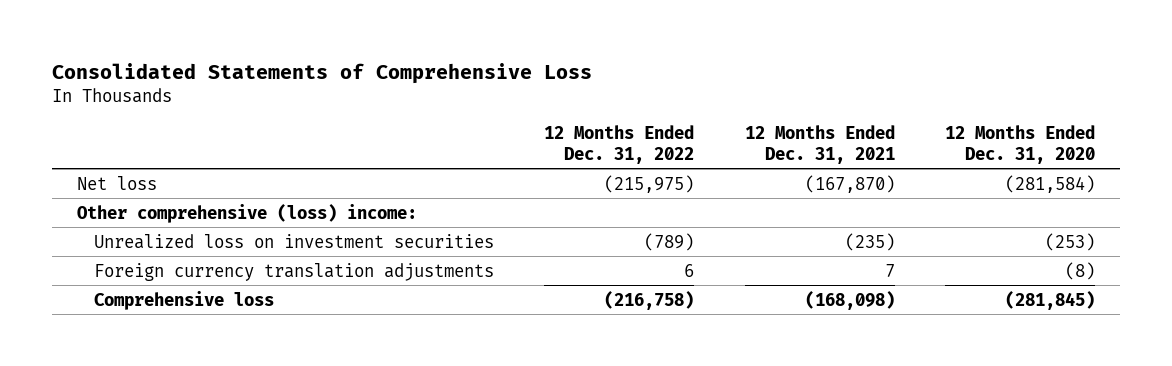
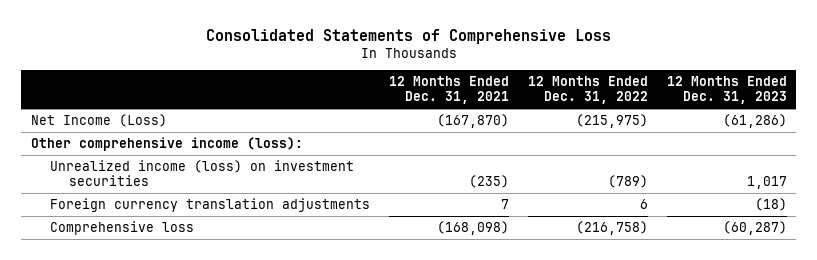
[944,125,1095,164] 12 Months Ended Dec. 31, 2020 -> none
none -> [666,76,787,105] 12 Months Ended Dec. 31, 2023
[77,175,158,190] Net loss -> [30,114,167,128] Net Income (Loss)
[77,203,418,223] Other comprehensive (loss) income: -> [30,137,303,152] Other comprehensive income (loss):
[94,233,495,249] Unrealized loss on investment securities -> [49,160,354,187] Unrealized income (loss) on investment securities

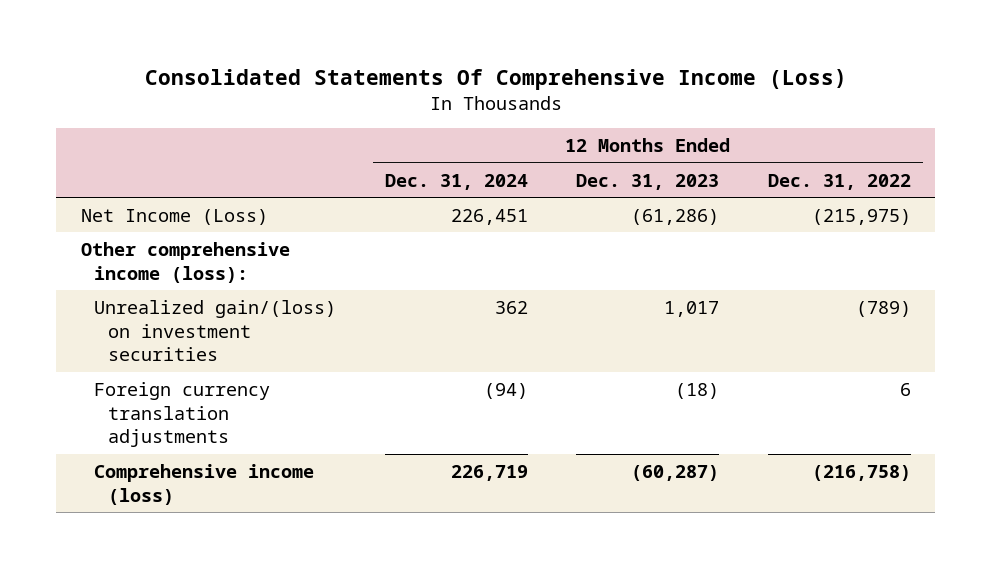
[205,28,611,44] Consolidated Statements of Comprehensive Loss -> [144,69,847,91] Consolidated Statements Of Comprehensive Income (Loss)
[388,76,509,105] 12 Months Ended Dec. 31, 2021 -> none
none -> [384,173,528,190] Dec. 31, 2024
[49,160,354,187] Unrealized income (loss) on investment securities -> [94,299,337,362] Unrealized gain/(loss) on investment securities
[49,221,194,236] Comprehensive loss -> [94,463,315,505] Comprehensive income (loss)

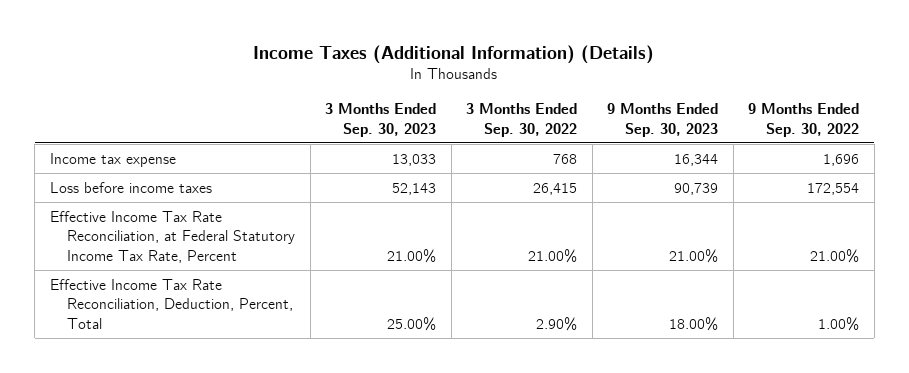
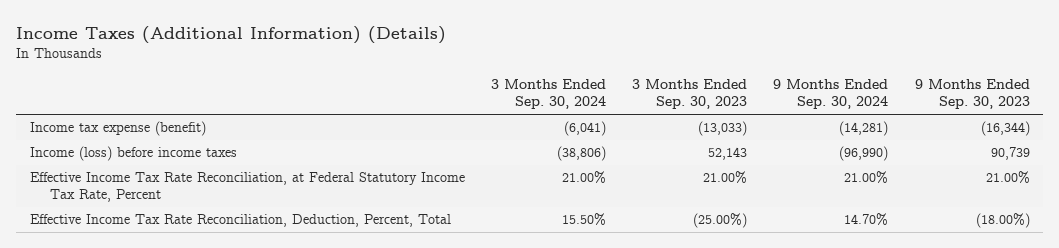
[466,103,578,137] 3 Months Ended Sep. 30, 2022 -> none
[748,103,860,137] 9 Months Ended Sep. 30, 2022 -> none
none -> [490,79,606,110] 3 Months Ended Sep. 30, 2024
none -> [773,79,889,110] 9 Months Ended Sep. 30, 2024
[49,152,176,167] Income tax expense -> [29,121,206,137] Income tax expense (benefit)
[392,153,437,166] 13,033 -> [698,121,748,137] (13,033)
[674,153,719,166] 16,344 -> [980,121,1030,137] (16,344)
[49,181,212,193] Loss before income taxes -> [29,146,237,162] Income (loss) before income taxes
[387,316,437,331] 25.00% -> [693,213,748,229] (25.00%)
[669,316,719,331] 18.00% -> [975,213,1030,229] (18.00%)

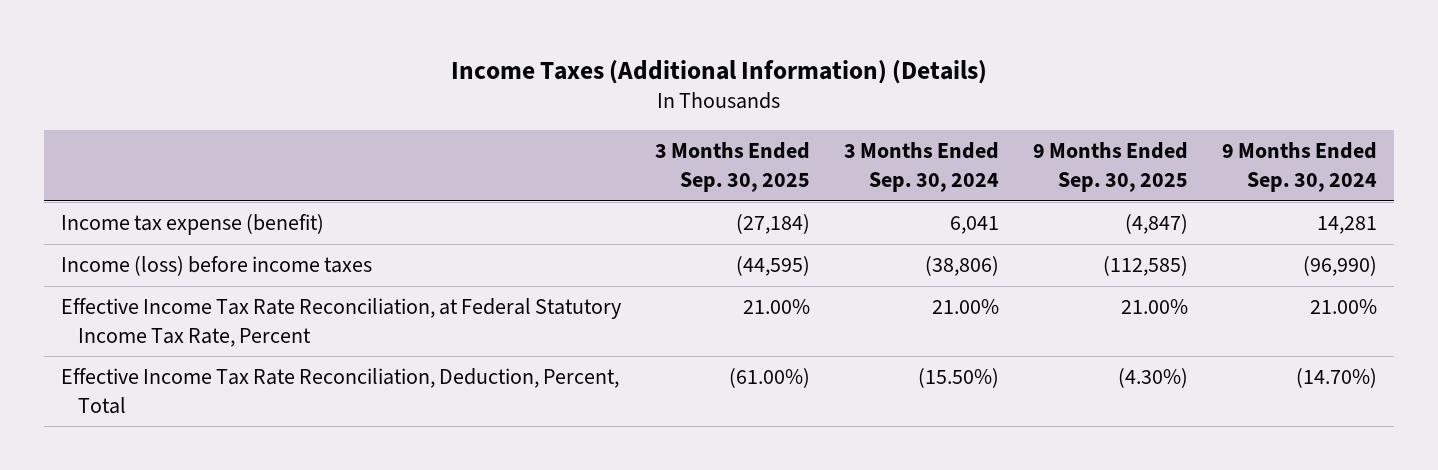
[632,79,748,110] 3 Months Ended Sep. 30, 2023 -> none
[914,79,1030,110] 9 Months Ended Sep. 30, 2023 -> none
none -> [655,142,811,193] 3 Months Ended Sep. 30, 2025
none -> [1032,142,1188,193] 9 Months Ended Sep. 30, 2025
[563,121,606,137] (6,041) -> [950,216,1000,235] 6,041
[839,121,889,137] (14,281) -> [1316,216,1377,235] 14,281
[561,213,606,227] 15.50% -> [918,368,1000,389] (15.50%)
[844,213,889,227] 14.70% -> [1295,368,1377,389] (14.70%)

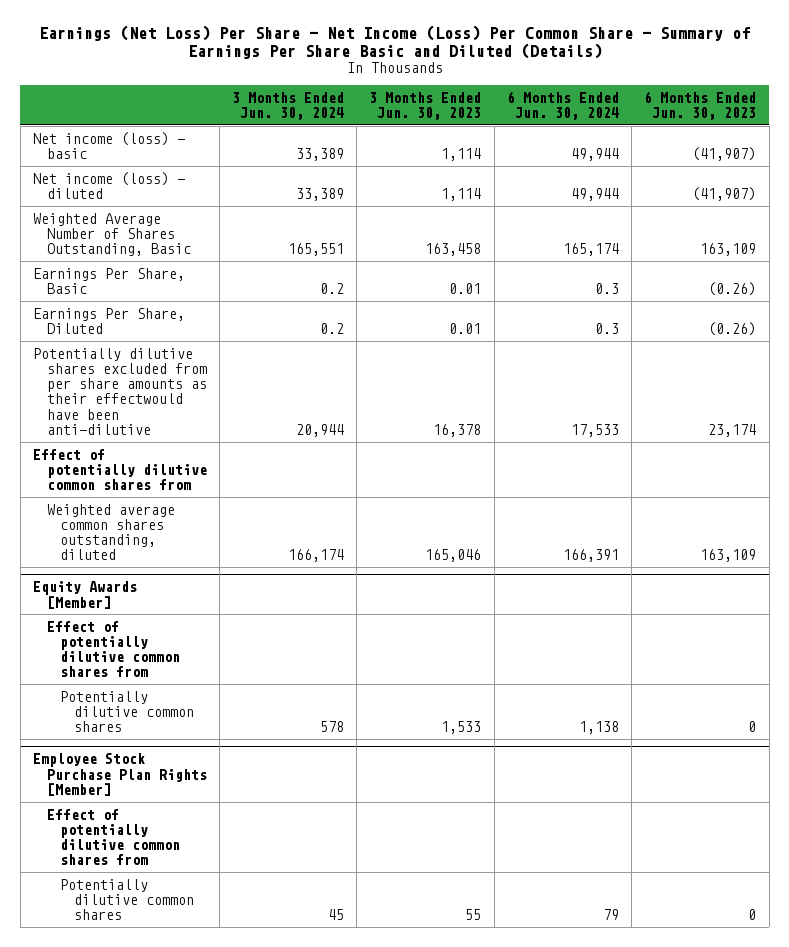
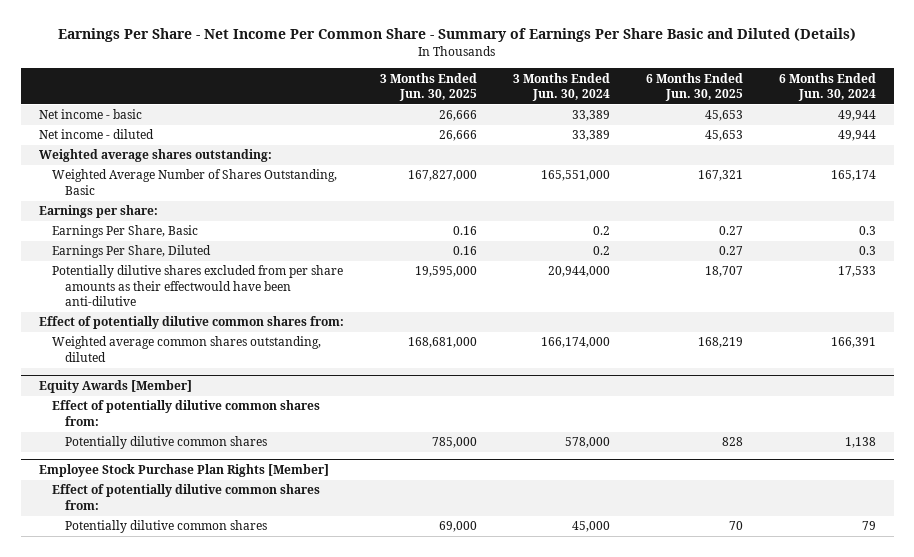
[38,24,750,60] Earnings (Net Loss) Per Share - Net Income (Loss) Per Common Share - Summary of Earnings Per Share Basic and Diluted (Details) -> [58,28,857,43] Earnings Per Share - Net Income Per Common Share - Summary of Earnings Per Share Basic and Diluted (Details)
[369,91,482,120] 3 Months Ended Jun. 30, 2023 -> none
[644,90,757,120] 6 Months Ended Jun. 30, 2023 -> none
none -> [379,72,477,102] 3 Months Ended Jun. 30, 2025
none -> [645,72,743,102] 6 Months Ended Jun. 30, 2025
[32,131,185,159] Net income (loss) - basic -> [38,109,142,120] Net income - basic
[32,171,185,199] Net income (loss) - diluted -> [38,129,154,140] Net income - diluted
none -> [38,149,272,163] Weighted average shares outstanding:
[287,243,344,257] 165,551 -> [540,170,610,182] 165,551,000
none -> [38,205,158,219] Earnings per share:
[295,423,344,437] 20,944 -> [547,266,610,278] 20,944,000
[32,448,207,491] Effect of potentially dilutive common shares from -> [38,316,344,330] Effect of potentially dilutive common shares from:
[287,549,344,563] 166,174 -> [540,337,610,349] 166,174,000
[46,620,181,678] Effect of potentially dilutive common shares from -> [51,400,320,426] Effect of potentially dilutive common shares from:
[319,721,344,733] 578 -> [564,437,610,449] 578,000
[46,808,181,866] Effect of potentially dilutive common shares from -> [51,484,320,510] Effect of potentially dilutive common shares from:
[327,909,344,921] 45 -> [571,521,610,533] 45,000

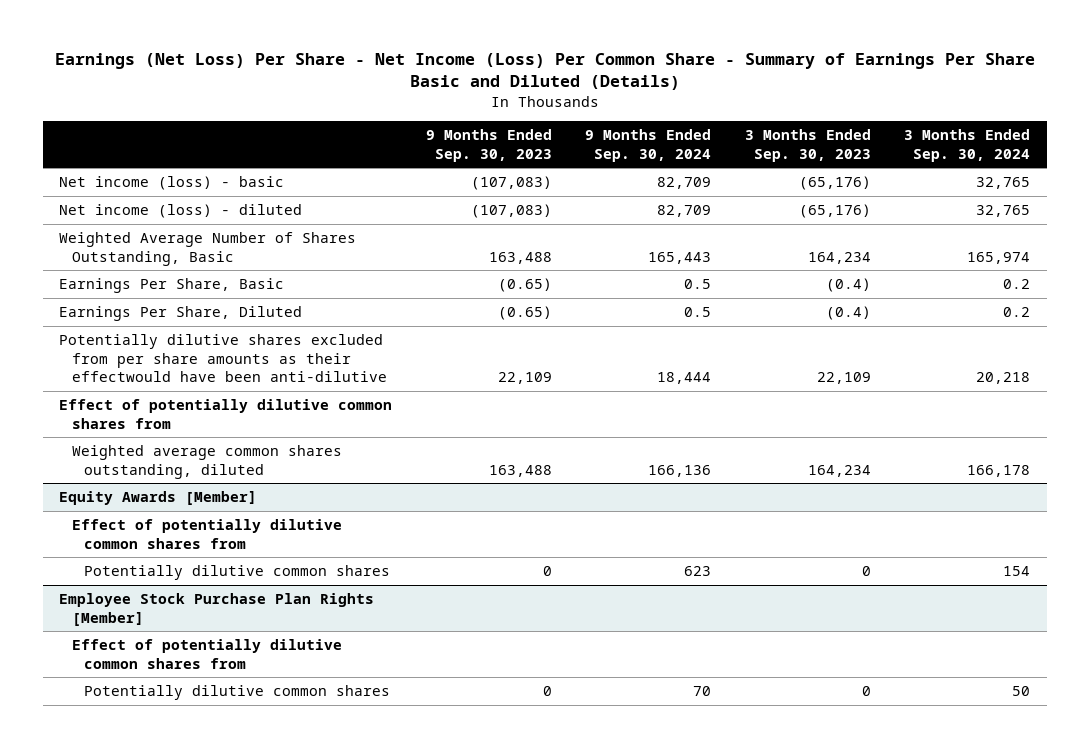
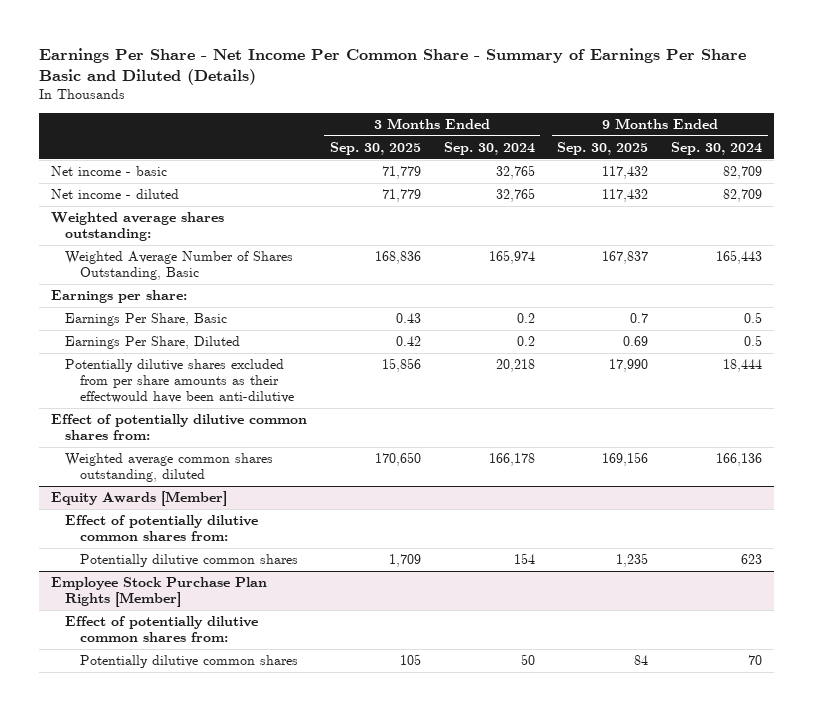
[54,53,1035,91] Earnings (Net Loss) Per Share - Net Income (Loss) Per Common Share - Summary of Earnings Per Share Basic and Diluted (Details) -> [39,48,747,86] Earnings Per Share - Net Income Per Common Share - Summary of Earnings Per Share Basic and Diluted (Details)
[425,129,552,162] 9 Months Ended Sep. 30, 2023 -> none
[744,129,871,162] 3 Months Ended Sep. 30, 2023 -> none
none -> [329,141,421,155] Sep. 30, 2025
none -> [557,141,649,155] Sep. 30, 2025
[59,176,285,191] Net income (loss) - basic -> [50,166,167,177] Net income - basic
[59,204,303,219] Net income (loss) - diluted -> [50,189,179,200] Net income - diluted
none -> [50,212,224,242] Weighted average shares outstanding:
none -> [50,290,187,304] Earnings per share:
[59,399,393,429] Effect of potentially dilutive common shares from -> [50,414,307,441] Effect of potentially dilutive common shares from:
[71,519,342,549] Effect of potentially dilutive common shares from -> [65,515,259,542] Effect of potentially dilutive common shares from:
[71,639,342,669] Effect of potentially dilutive common shares from -> [65,616,259,643] Effect of potentially dilutive common shares from:

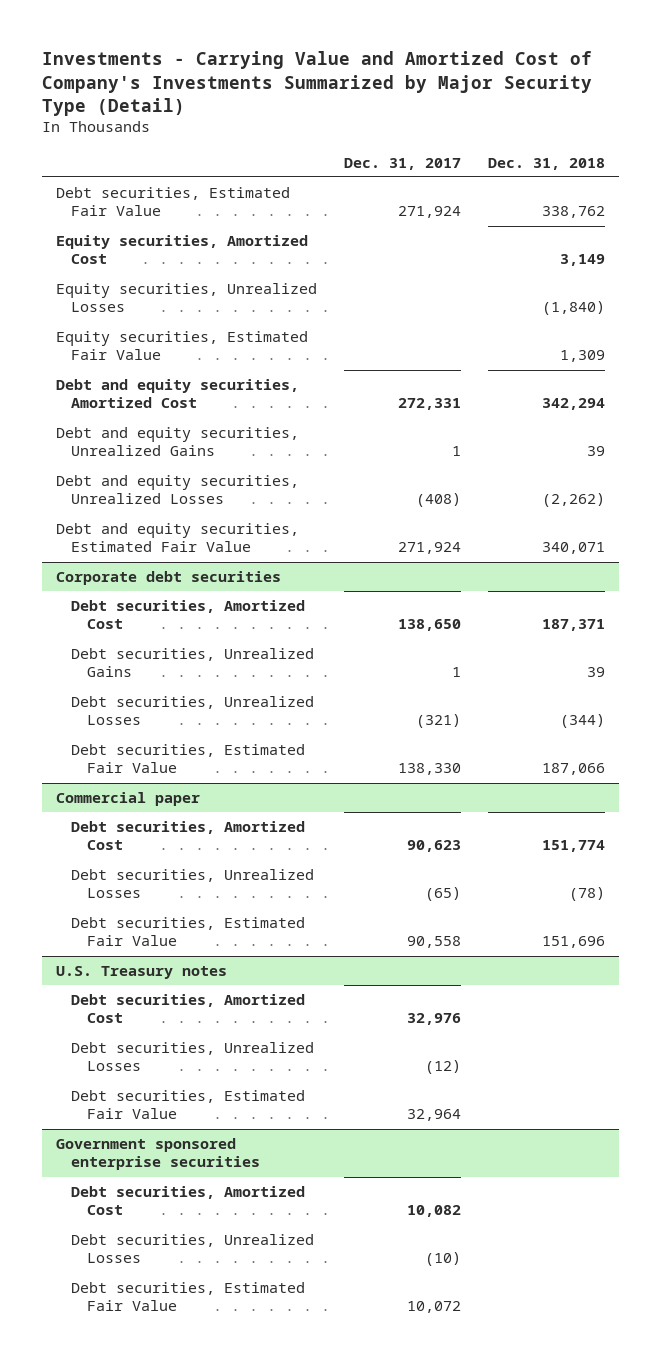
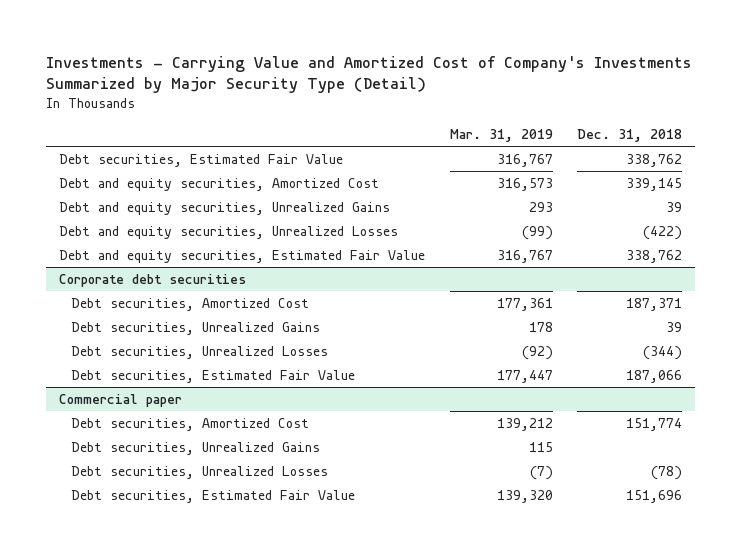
[344,157,462,170] Dec. 31, 2017 -> none
none -> [449,128,553,142] Mar. 31, 2019
[55,235,308,265] Equity securities, Amortized Cost -> none
[55,283,317,313] Equity securities, Unrealized Losses -> none
[55,331,308,361] Equity securities, Estimated Fair Value -> none
[542,398,606,411] 342,294 -> [626,177,683,191] 339,145
[542,493,606,508] (2,262) -> [643,225,683,240] (422)
[542,542,606,555] 340,071 -> [626,249,683,263] 338,762
none -> [70,441,320,455] Debt securities, Unrealized Gains
[55,966,227,980] U.S. Treasury notes -> none
[71,994,306,1024] Debt securities, Amortized Cost -> none
[71,1042,315,1072] Debt securities, Unrealized Losses -> none
[71,1090,306,1120] Debt securities, Estimated Fair Value -> none
[55,1138,261,1171] Government sponsored enterprise securities -> none
[71,1186,306,1216] Debt securities, Amortized Cost -> none
[71,1234,315,1264] Debt securities, Unrealized Losses -> none
[71,1282,306,1312] Debt securities, Estimated Fair Value -> none

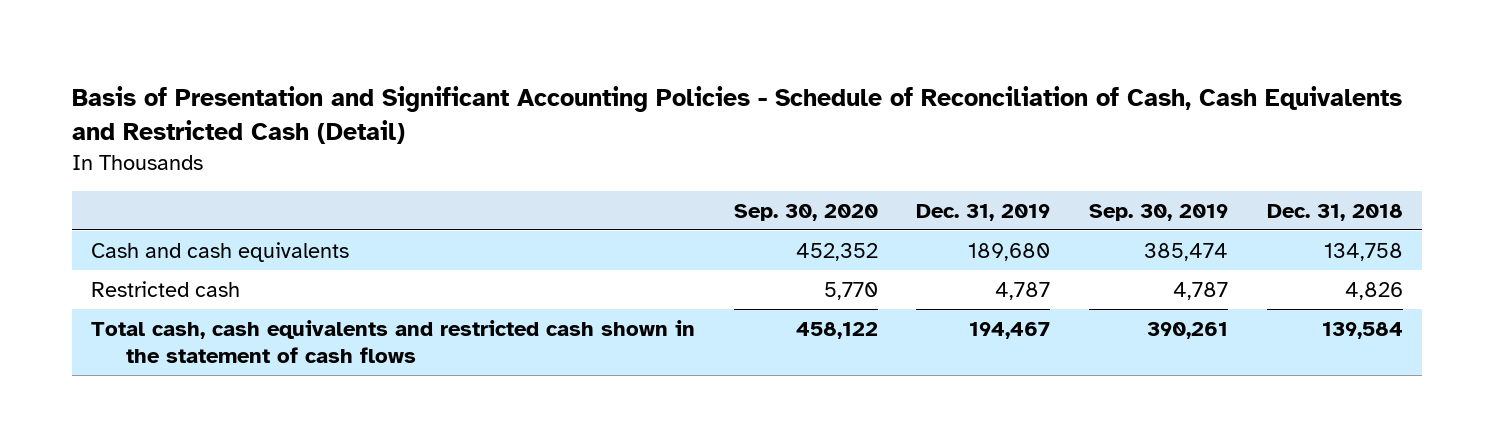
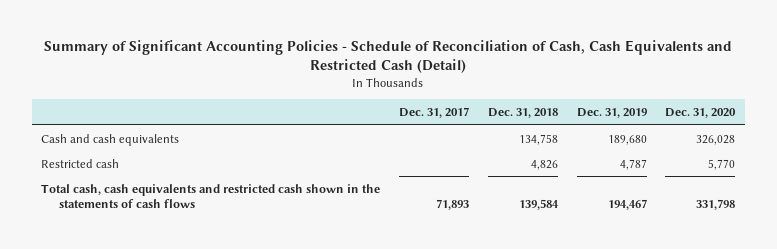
[71,85,1402,144] Basis of Presentation and Significant Accounting Policies - Schedule of Reconciliation of Cash, Cash Equivalents and Restricted Cash (Detail) -> [44,40,733,74] Summary of Significant Accounting Policies - Schedule of Reconciliation of Cash, Cash Equivalents and Restricted Cash (Detail)
[733,204,878,222] Sep. 30, 2020 -> none
[1089,204,1229,222] Sep. 30, 2019 -> none
none -> [399,107,470,119] Dec. 31, 2017
none -> [665,108,737,119] Dec. 31, 2020
[91,319,696,363] Total cash, cash equivalents and restricted cash shown in the statement of cash flows -> [41,183,381,209] Total cash, cash equivalents and restricted cash shown in the statements of cash flows

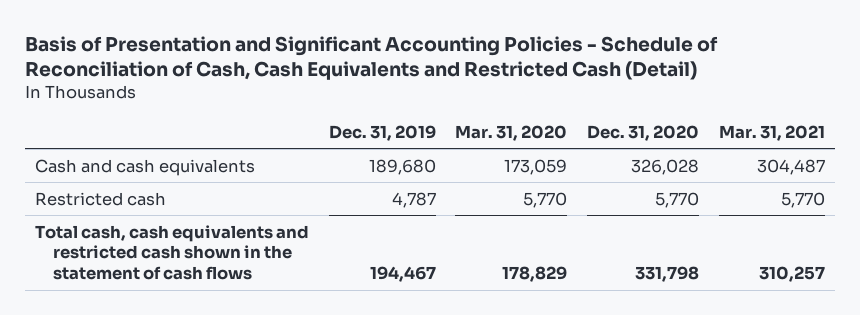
[44,40,733,74] Summary of Significant Accounting Policies - Schedule of Reconciliation of Cash, Cash Equivalents and Restricted Cash (Detail) -> [25,35,719,81] Basis of Presentation and Significant Accounting Policies - Schedule of Reconciliation of Cash, Cash Equivalents and Restricted Cash (Detail)
[399,107,470,119] Dec. 31, 2017 -> none
[487,108,558,119] Dec. 31, 2018 -> none
none -> [455,124,568,141] Mar. 31, 2020
none -> [718,124,825,141] Mar. 31, 2021
[41,183,381,209] Total cash, cash equivalents and restricted cash shown in the statements of cash flows -> [35,224,310,281] Total cash, cash equivalents and restricted cash shown in the statement of cash flows

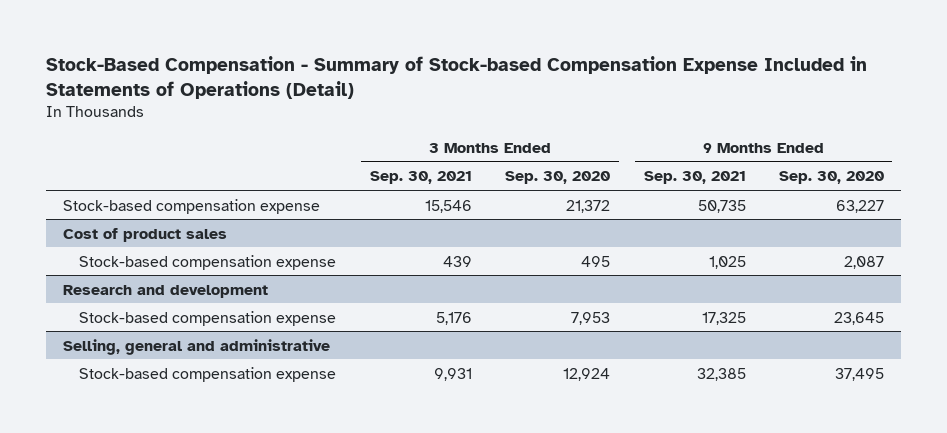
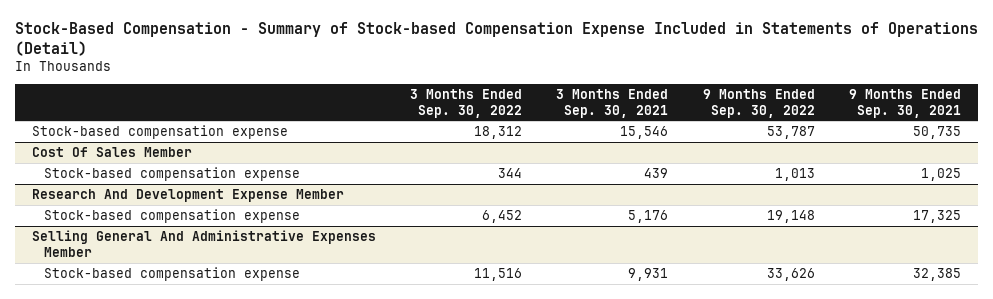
[505,171,611,185] Sep. 30, 2020 -> none
[779,171,885,185] Sep. 30, 2020 -> none
none -> [410,88,523,118] 3 Months Ended Sep. 30, 2022
none -> [702,88,815,118] 9 Months Ended Sep. 30, 2022
[62,227,227,242] Cost of product sales -> [31,146,192,157] Cost Of Sales Member
[62,284,268,298] Research and development -> [31,188,344,202] Research And Development Expense Member
[62,338,330,355] Selling, general and administrative -> [31,229,376,257] Selling General And Administrative Expenses Member

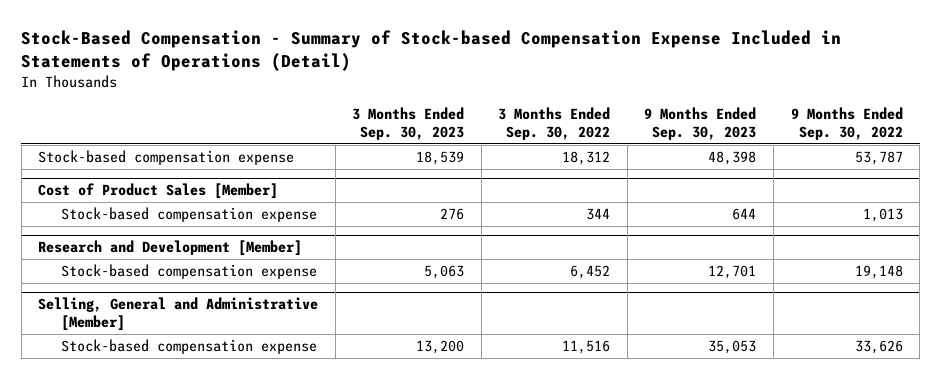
[556,88,669,118] 3 Months Ended Sep. 30, 2021 -> none
[848,88,961,118] 9 Months Ended Sep. 30, 2021 -> none
none -> [352,106,465,140] 3 Months Ended Sep. 30, 2023
none -> [644,106,757,140] 9 Months Ended Sep. 30, 2023
[31,146,192,157] Cost Of Sales Member -> [38,183,279,200] Cost of Product Sales [Member]
[31,188,344,202] Research And Development Expense Member -> [38,240,303,257] Research and Development [Member]
[31,229,376,257] Selling General And Administrative Expenses Member -> [38,297,319,332] Selling, General and Administrative [Member]

